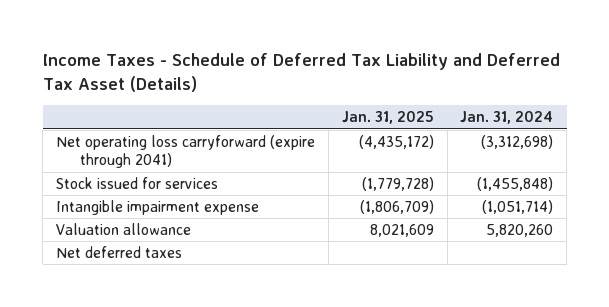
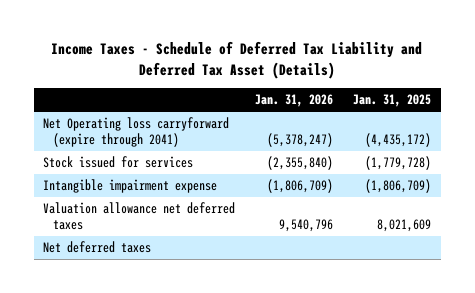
[460,111,554,125] Jan. 31, 2024 -> none
none -> [255,94,334,108] Jan. 31, 2026
[55,134,315,169] Net operating loss carryforward (expire through 2041) -> [43,117,230,147] Net Operating loss carryforward (expire through 2041)
[55,222,191,235] Valuation allowance -> [43,202,236,230] Valuation allowance net deferred taxes

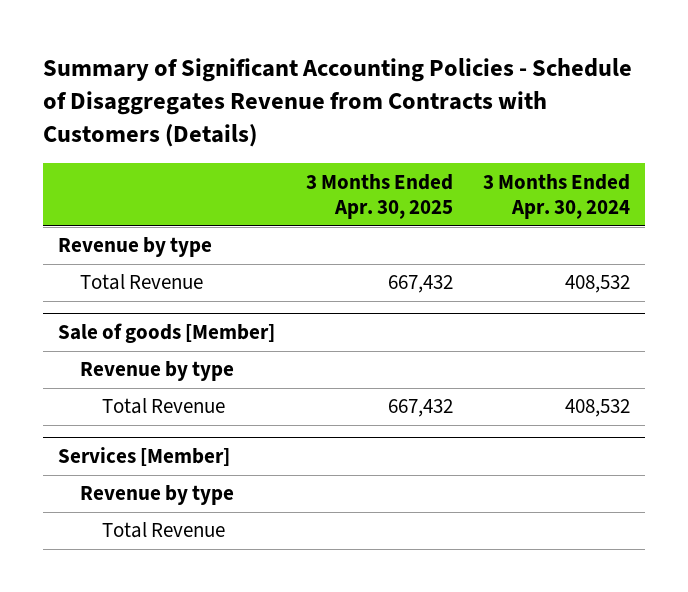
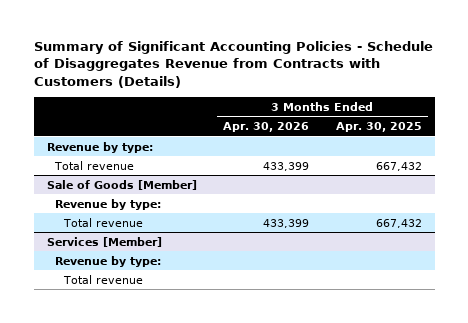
[482,173,630,220] 3 Months Ended Apr. 30, 2024 -> none
none -> [223,122,310,133] Apr. 30, 2026
[58,237,213,258] Revenue by type -> [46,141,153,153] Revenue by type:
[80,274,204,291] Total Revenue -> [54,160,135,170] Total revenue
[58,323,276,344] Sale of goods [Member] -> [46,179,197,190] Sale of Goods [Member]
[80,361,235,382] Revenue by type -> [55,198,162,210] Revenue by type:
[101,398,225,415] Total Revenue -> [62,217,143,227] Total revenue
[80,485,235,506] Revenue by type -> [55,255,162,267] Revenue by type:
[101,522,225,539] Total Revenue -> [62,274,143,284] Total revenue

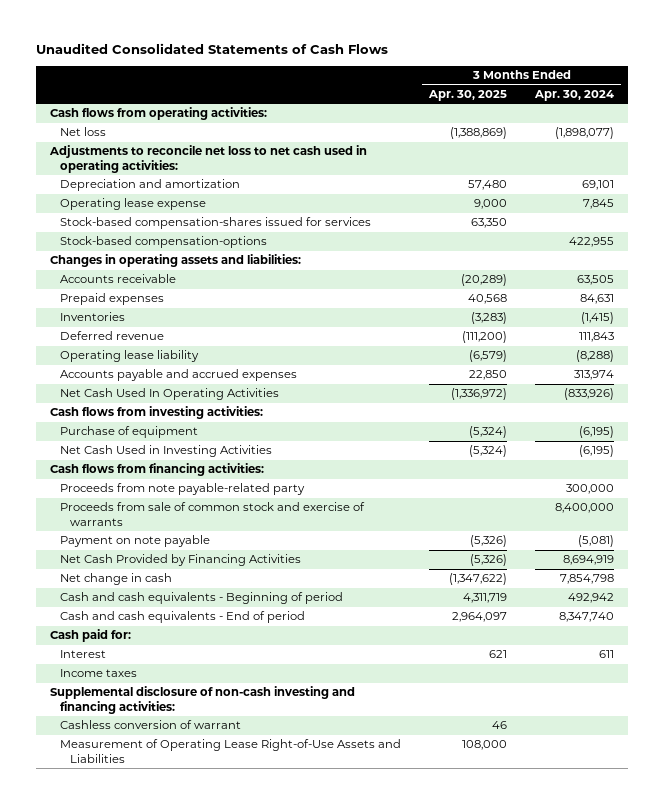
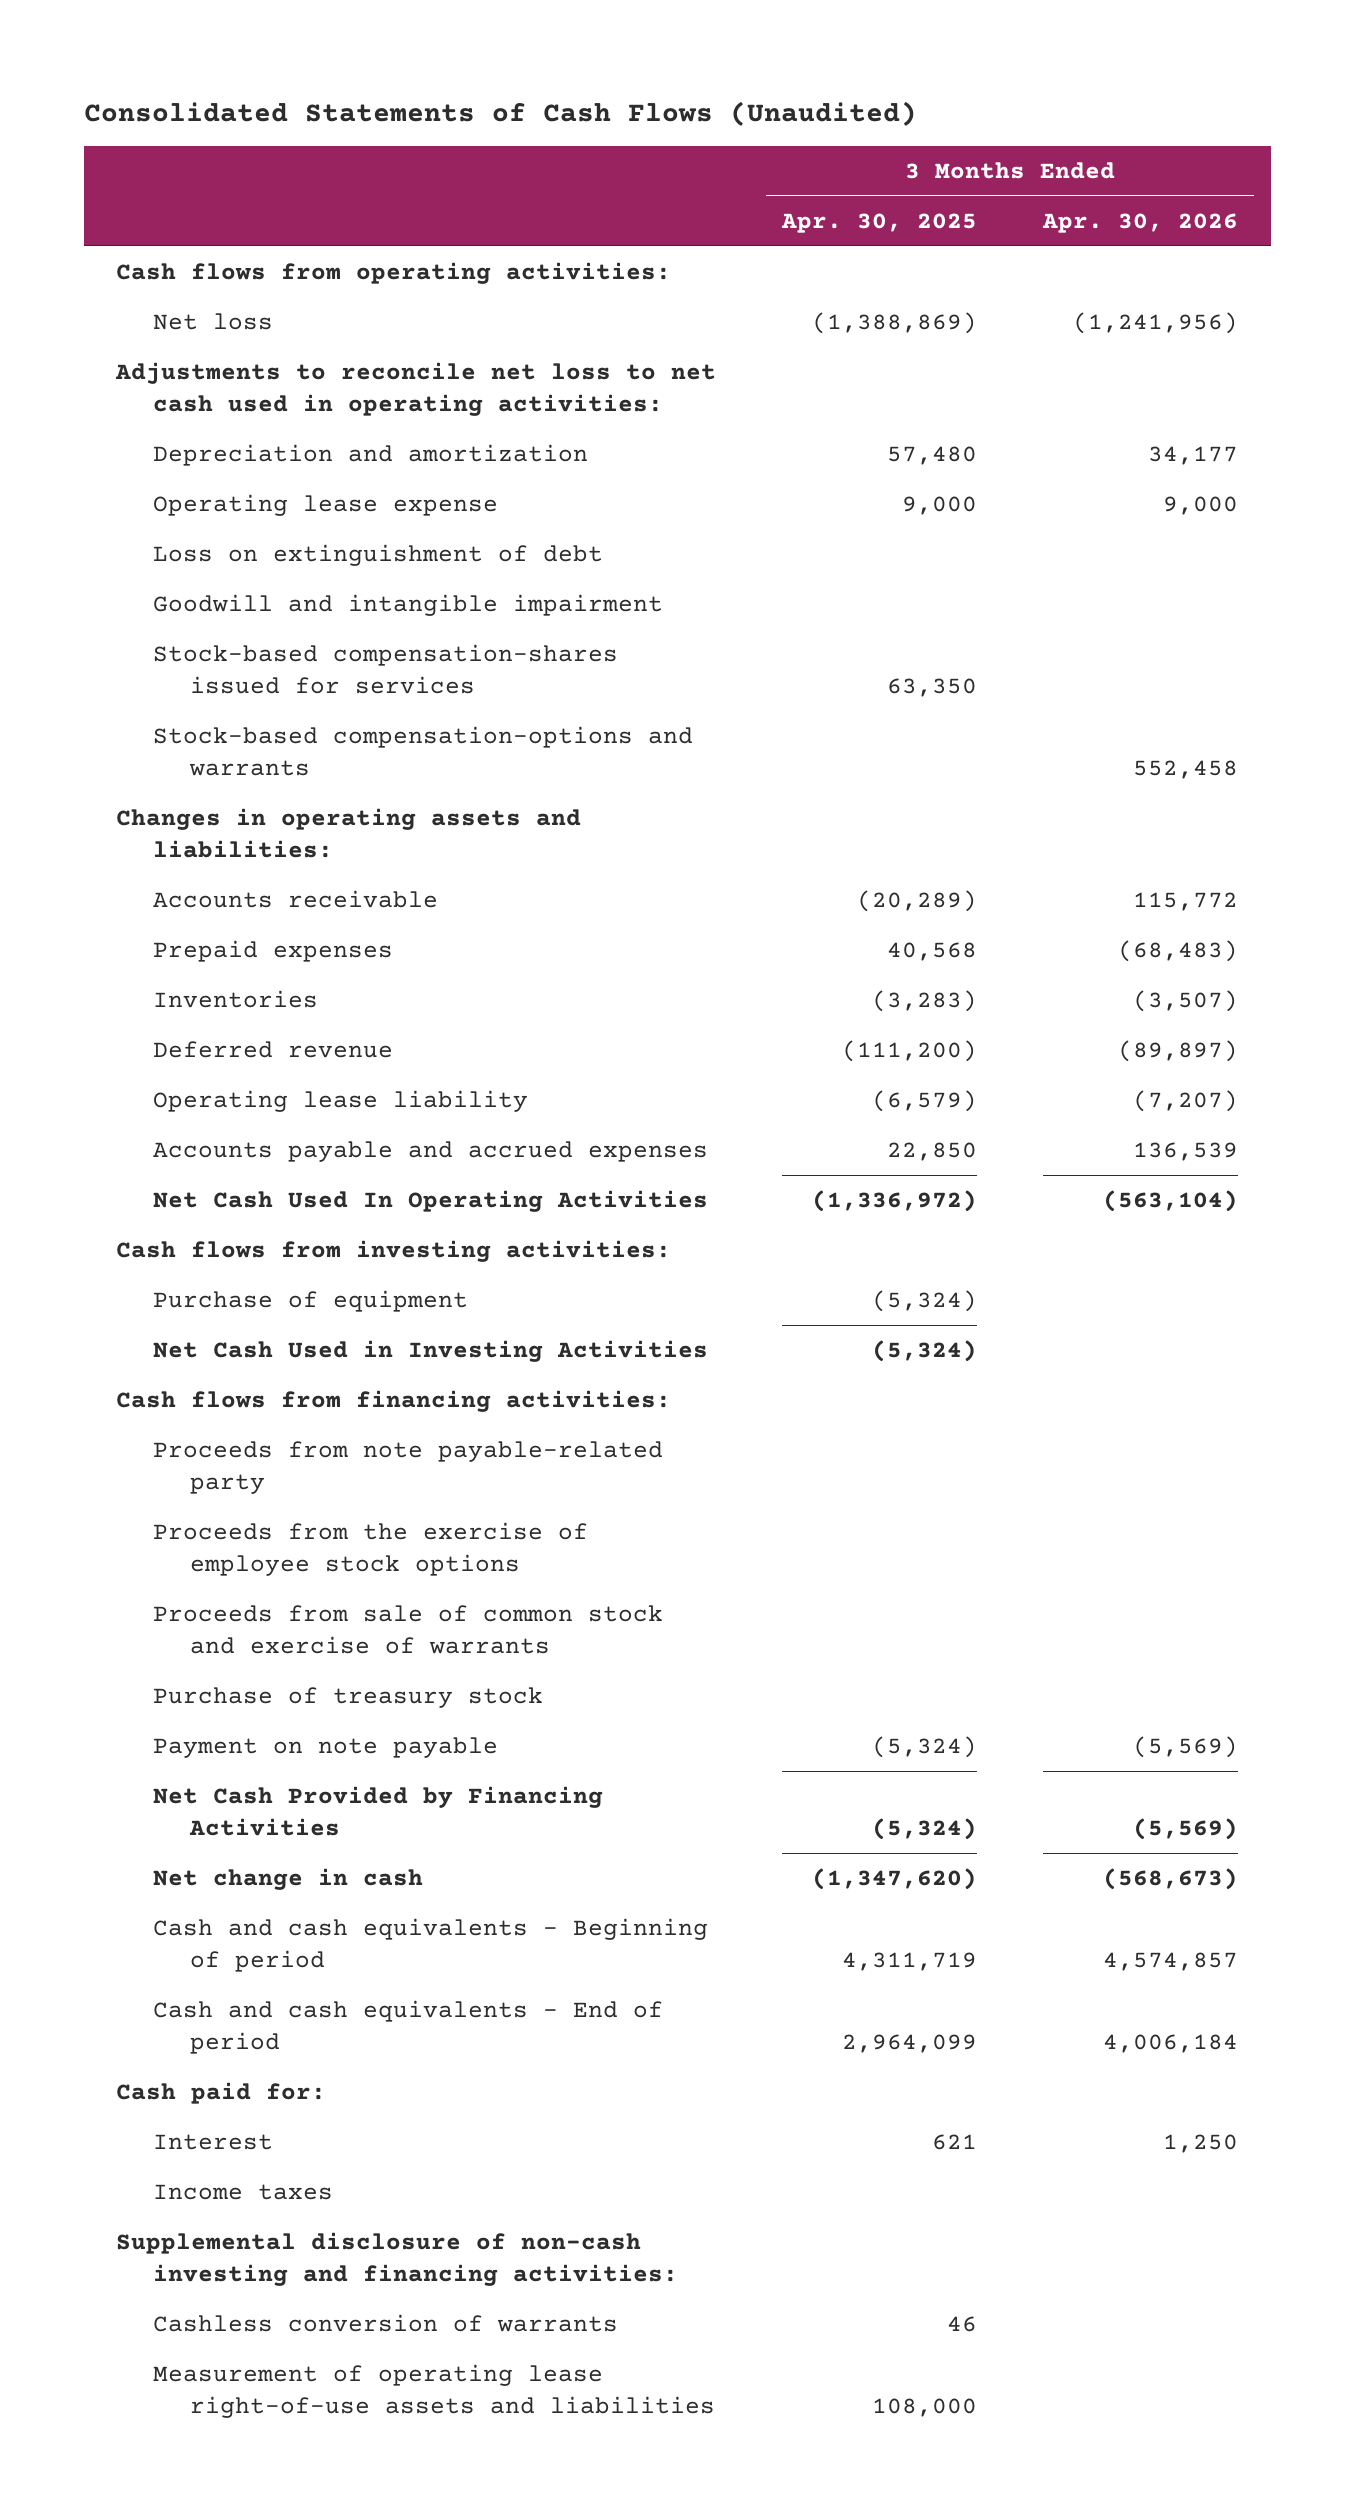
[36,43,389,55] Unaudited Consolidated Statements of Cash Flows -> [83,101,917,127] Consolidated Statements of Cash Flows (Unaudited)
[534,89,615,101] Apr. 30, 2024 -> none
none -> [1041,212,1238,233] Apr. 30, 2026
none -> [153,544,604,567] Loss on extinguishment of debt
none -> [153,594,664,617] Goodwill and intangible impairment
[60,236,268,249] Stock-based compensation-options -> [153,726,694,776] Stock-based compensation-options and warrants
none -> [153,1522,589,1576] Proceeds from the exercise of employee stock options
none -> [153,1687,544,1709] Purchase of treasury stock
[470,535,508,548] (5,326) -> [872,1736,978,1759] (5,324)
[470,554,508,567] (5,326) -> [872,1817,978,1840] (5,324)
[449,573,508,586] (1,347,622) -> [812,1868,978,1891] (1,347,620)
[452,612,508,623] 2,964,097 -> [842,2033,978,2053] 2,964,099
[60,720,242,730] Cashless conversion of warrant -> [153,2314,619,2333] Cashless conversion of warrants
[60,739,402,763] Measurement of Operating Lease Right-of-Use Assets and Liabilities -> [153,2364,715,2418] Measurement of operating lease right-of-use assets and liabilities

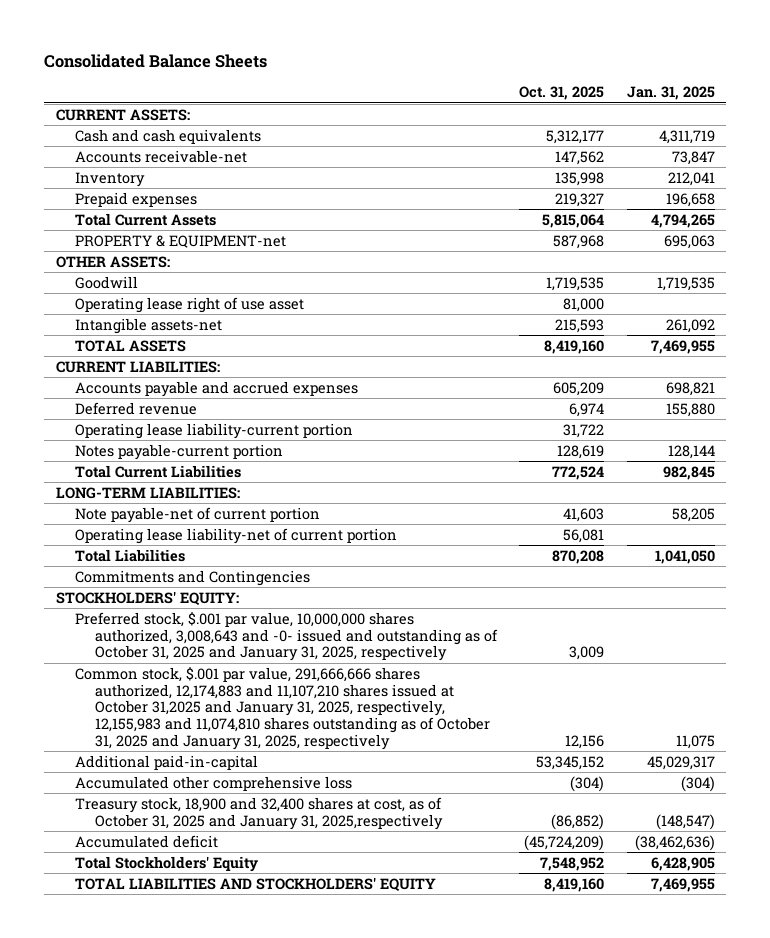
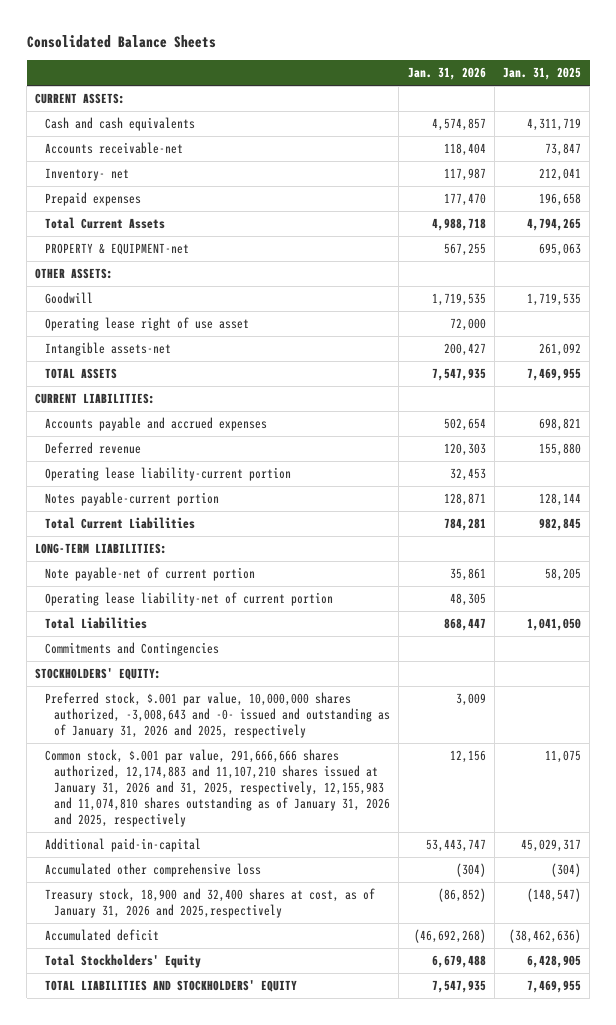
[519,86,605,101] Oct. 31, 2025 -> none
none -> [407,67,486,81] Jan. 31, 2026
[75,171,146,187] Inventory -> [44,168,129,182] Inventory- net
[75,611,498,662] Preferred stock, $.001 par value, 10,000,000 shares authorized, 3,008,643 and -0- issued and outstanding as of October 31, 2025 and January 31, 2025, respectively -> [44,692,391,739] Preferred stock, $.001 par value, 10,000,000 shares authorized, -3,008,643 and -0- issued and outstanding as of January 31, 2026 and 2025, respectively
[75,666,490,750] Common stock, $.001 par value, 291,666,666 shares authorized, 12,174,883 and 11,107,210 shares issued at October 31,2025 and January 31, 2025, respectively, 12,155,983 and 11,074,810 shares outstanding as of October 31, 2025 and January 31, 2025, respectively -> [44,749,391,827] Common stock, $.001 par value, 291,666,666 shares authorized, 12,174,883 and 11,107,210 shares issued at January 31, 2026 and 31, 2025, respectively, 12,155,983 and 11,074,810 shares outstanding as of January 31, 2026 and 2025, respectively
[75,796,443,830] Treasury stock, 18,900 and 32,400 shares at cost, as of October 31, 2025 and January 31, 2025,respectively -> [44,888,375,919] Treasury stock, 18,900 and 32,400 shares at cost, as of January 31, 2026 and 2025,respectively

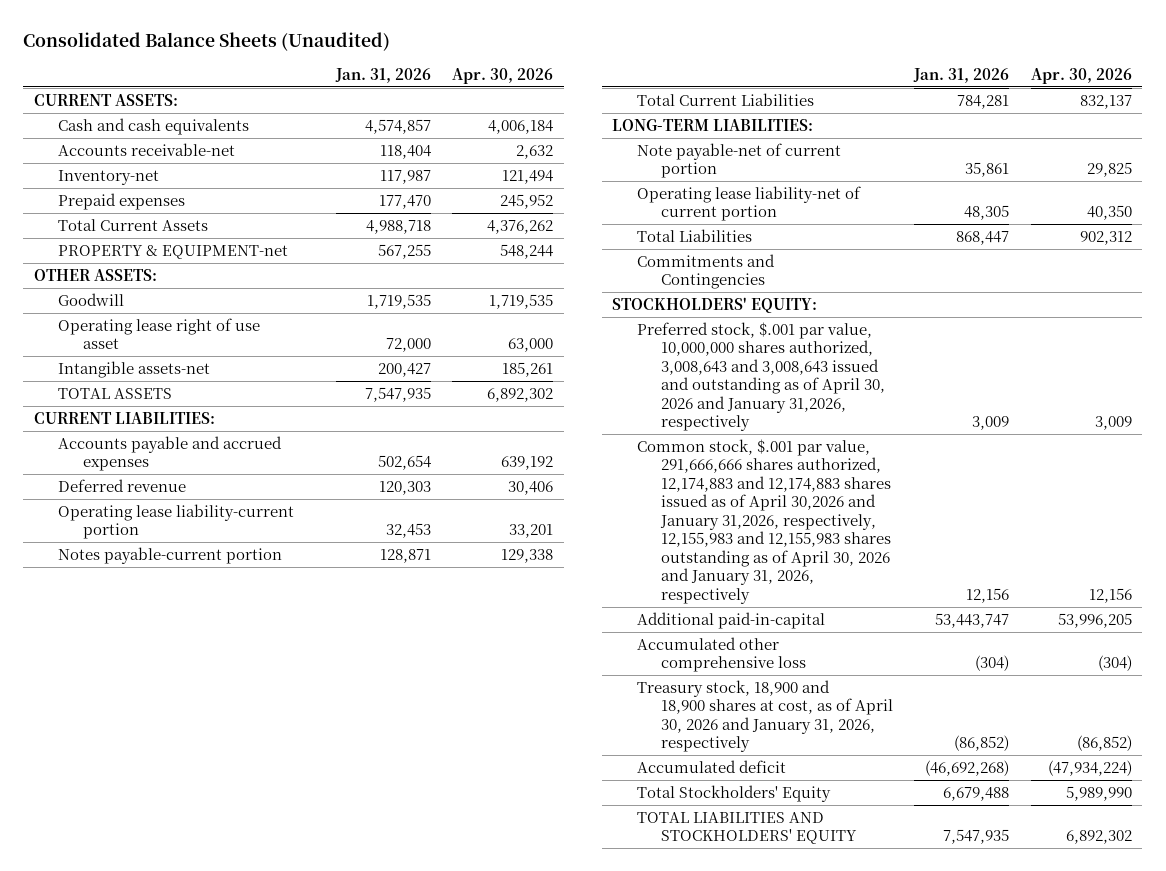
[26,34,216,48] Consolidated Balance Sheets -> [23,32,391,52] Consolidated Balance Sheets (Unaudited)
[503,67,582,81] Jan. 31, 2025 -> none
none -> [452,68,554,85] Apr. 30, 2026
[44,168,129,182] Inventory- net -> [58,169,160,185] Inventory-net
[44,692,391,739] Preferred stock, $.001 par value, 10,000,000 shares authorized, -3,008,643 and -0- issued and outstanding as of January 31, 2026 and 2025, respectively -> [636,321,886,432] Preferred stock, $.001 par value, 10,000,000 shares authorized, 3,008,643 and 3,008,643 issued and outstanding as of April 30, 2026 and January 31,2026, respectively
[44,749,391,827] Common stock, $.001 par value, 291,666,666 shares authorized, 12,174,883 and 11,107,210 shares issued at January 31, 2026 and 31, 2025, respectively, 12,155,983 and 11,074,810 shares outstanding as of January 31, 2026 and 2025, respectively -> [636,438,892,604] Common stock, $.001 par value, 291,666,666 shares authorized, 12,174,883 and 12,174,883 shares issued as of April 30,2026 and January 31,2026, respectively, 12,155,983 and 12,155,983 shares outstanding as of April 30, 2026 and January 31, 2026, respectively
[44,888,375,919] Treasury stock, 18,900 and 32,400 shares at cost, as of January 31, 2026 and 2025,respectively -> [636,679,894,753] Treasury stock, 18,900 and 18,900 shares at cost, as of April 30, 2026 and January 31, 2026, respectively

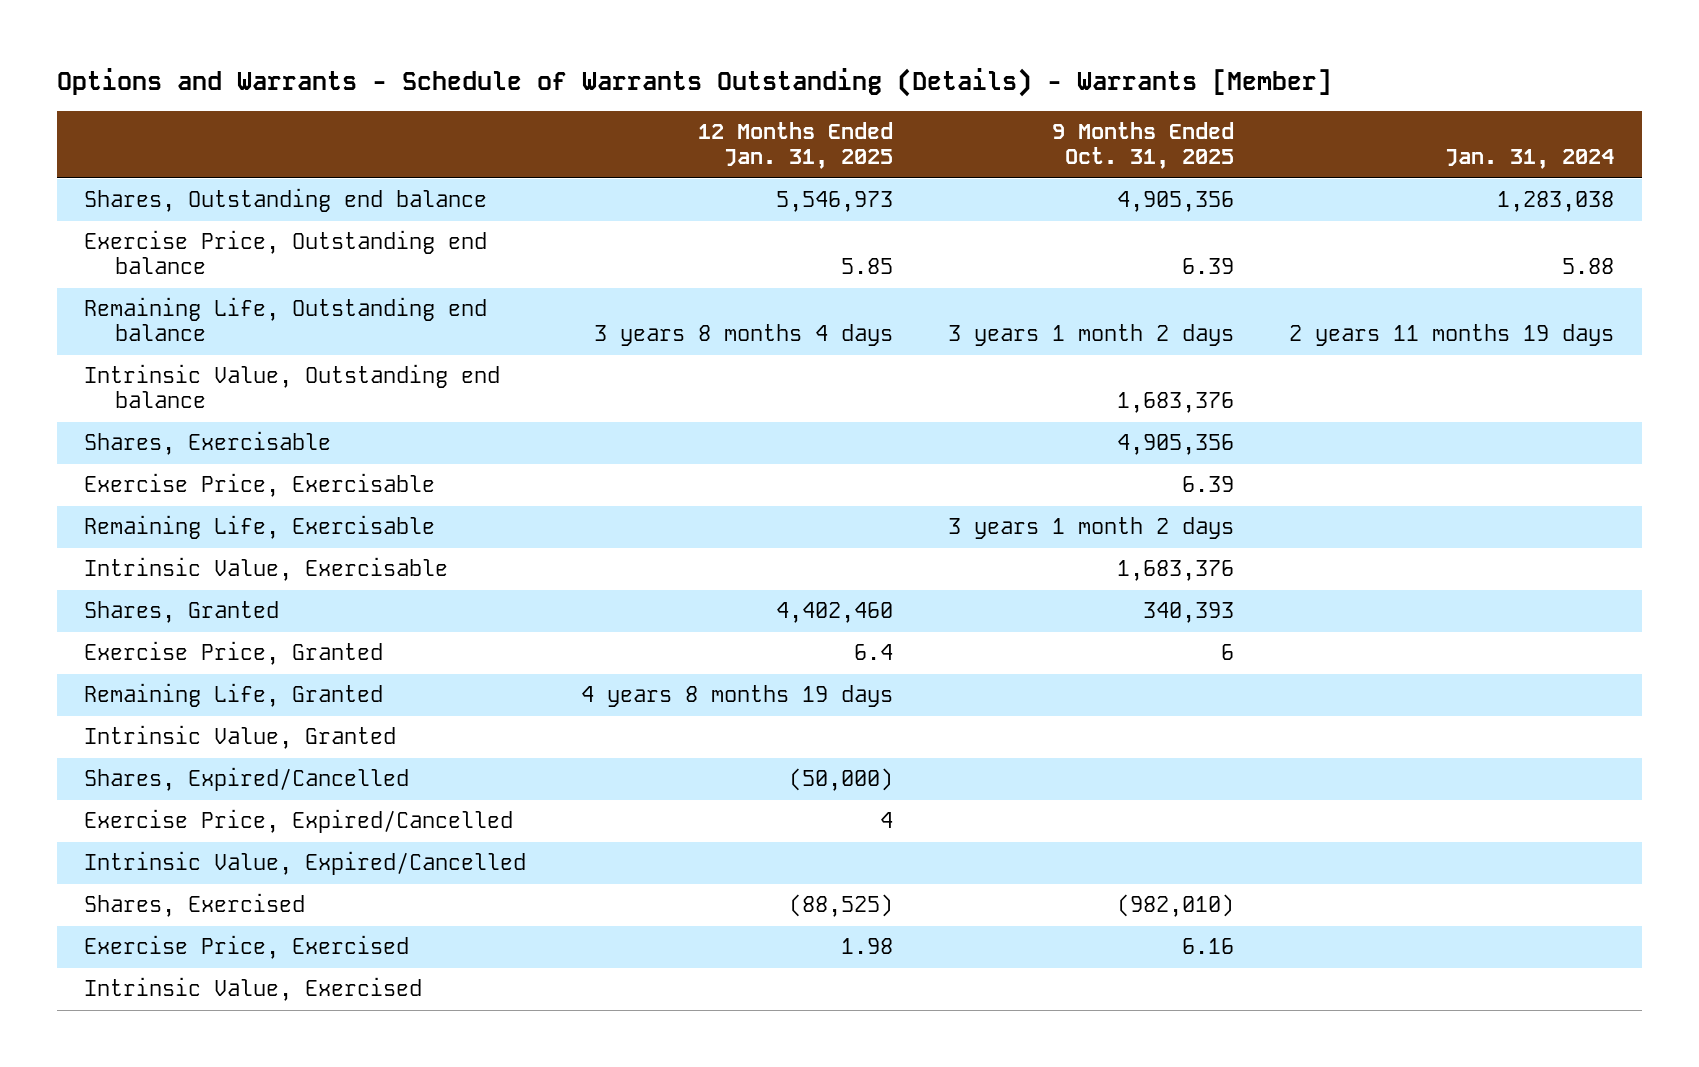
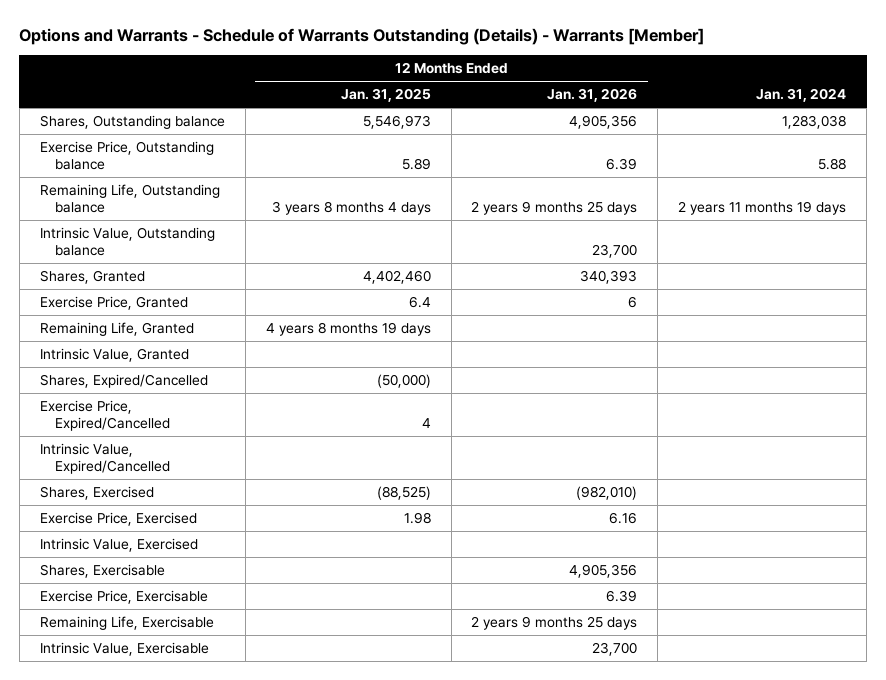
[1052,122,1235,170] 9 Months Ended Oct. 31, 2025 -> none
none -> [547,88,638,103] Jan. 31, 2026
[84,188,488,213] Shares, Outstanding end balance -> [39,114,225,129] Shares, Outstanding balance
[84,230,488,275] Exercise Price, Outstanding end balance -> [39,140,214,170] Exercise Price, Outstanding balance
[841,258,894,275] 5.85 -> [401,157,431,170] 5.89
[84,297,488,342] Remaining Life, Outstanding end balance -> [39,183,220,213] Remaining Life, Outstanding balance
[84,364,501,409] Intrinsic Value, Outstanding end balance -> [39,226,215,256] Intrinsic Value, Outstanding balance
[84,431,332,456] Shares, Exercisable -> [39,563,165,578] Shares, Exercisable
[84,473,436,498] Exercise Price, Exercisable -> [39,589,208,604] Exercise Price, Exercisable
[84,515,436,540] Remaining Life, Exercisable -> [39,615,214,630] Remaining Life, Exercisable
[84,557,449,582] Intrinsic Value, Exercisable -> [39,641,209,656] Intrinsic Value, Exercisable

